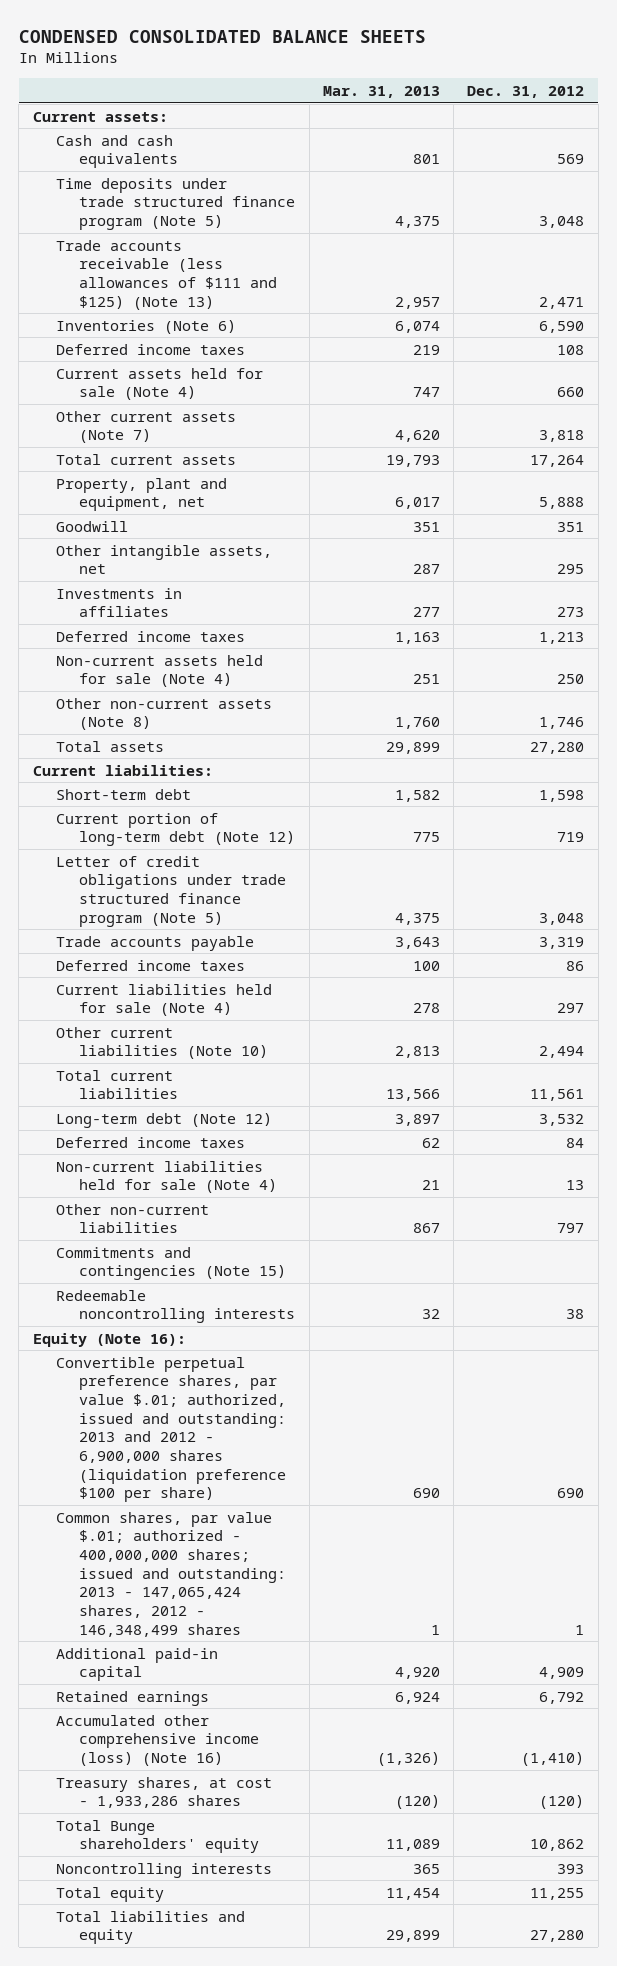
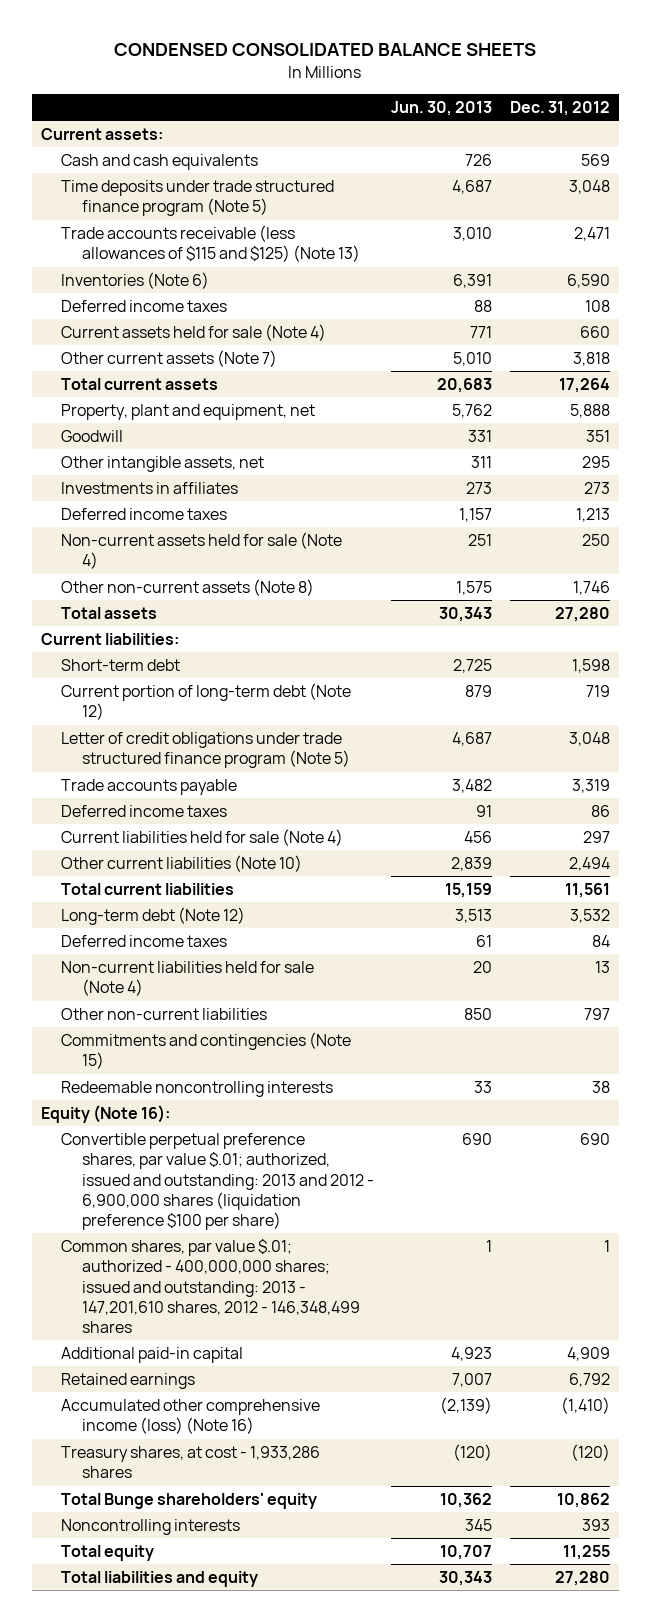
[322,85,440,98] Mar. 31, 2013 -> none
none -> [391,100,493,116] Jun. 30, 2013
[55,239,278,310] Trade accounts receivable (less allowances of $111 and $125) (Note 13) -> [61,224,360,263] Trade accounts receivable (less allowances of $115 and $125) (Note 13)
[55,1511,287,1637] Common shares, par value $.01; authorized - 400,000,000 shares; issued and outstanding: 2013 - 147,065,424 shares, 2012 - 146,348,499 shares -> [61,1238,360,1334] Common shares, par value $.01; authorized - 400,000,000 shares; issued and outstanding: 2013 - 147,201,610 shares, 2012 - 146,348,499 shares

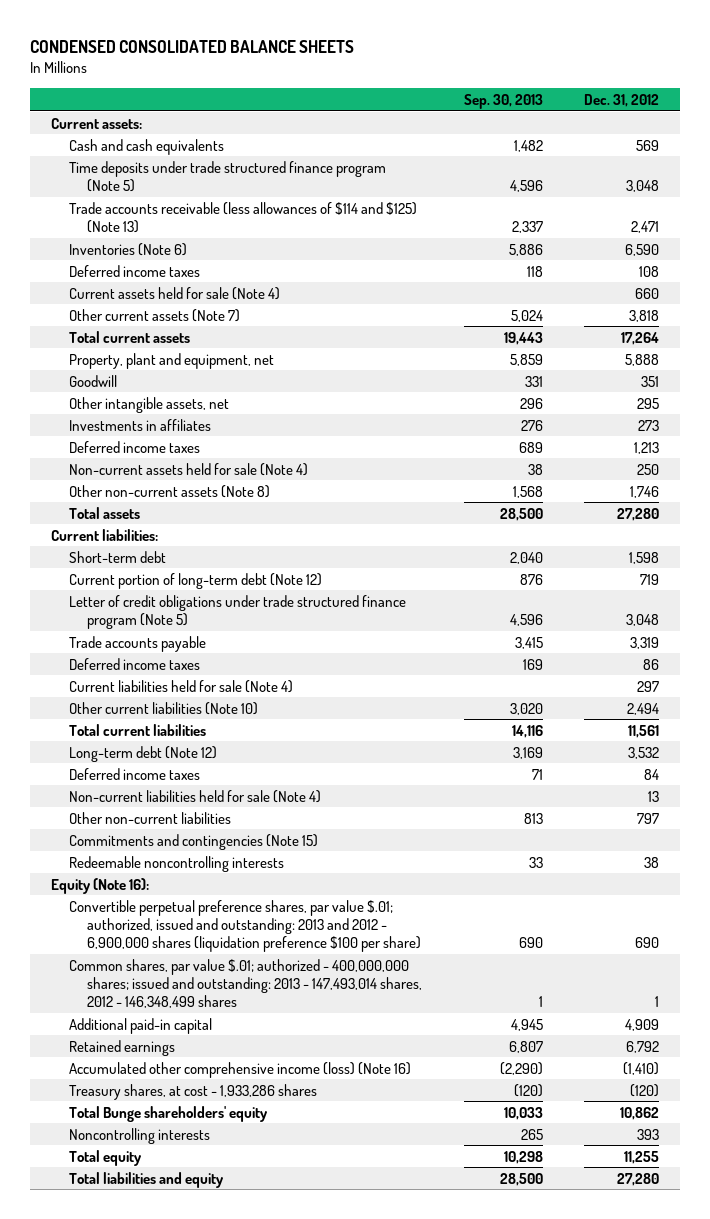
[391,100,493,116] Jun. 30, 2013 -> none
none -> [463,93,543,109] Sep. 30, 2013
[61,224,360,263] Trade accounts receivable (less allowances of $115 and $125) (Note 13) -> [68,201,417,233] Trade accounts receivable (less allowances of $114 and $125) (Note 13)
[61,1238,360,1334] Common shares, par value $.01; authorized - 400,000,000 shares; issued and outstanding: 2013 - 147,201,610 shares, 2012 - 146,348,499 shares -> [68,958,422,1009] Common shares, par value $.01; authorized - 400,000,000 shares; issued and outstanding: 2013 - 147,493,014 shares, 2012 - 146,348,499 shares

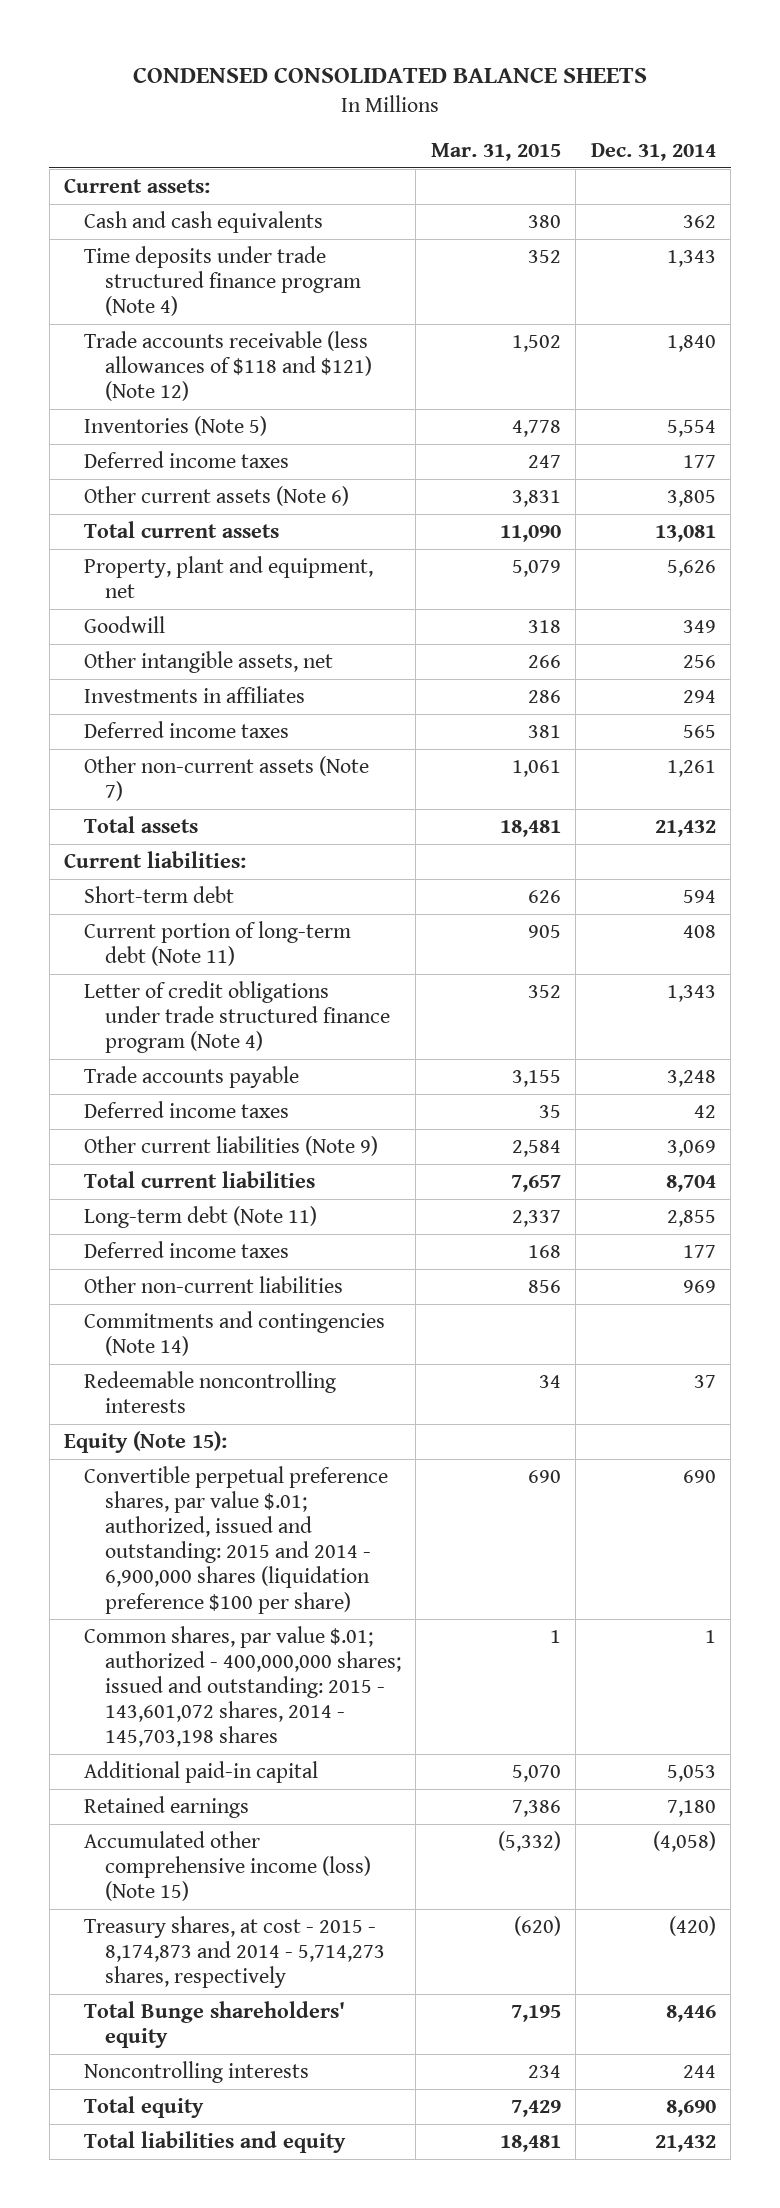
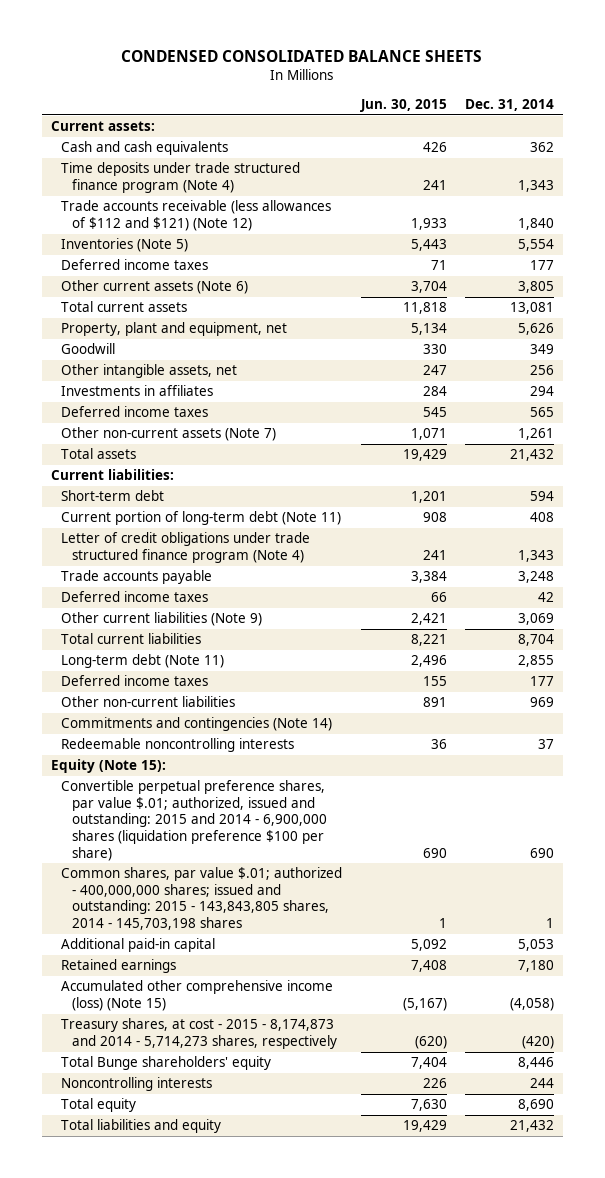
[430,143,561,162] Mar. 31, 2015 -> none
none -> [359,98,447,112] Jun. 30, 2015
[84,331,372,402] Trade accounts receivable (less allowances of $118 and $121) (Note 12) -> [61,200,332,231] Trade accounts receivable (less allowances of $112 and $121) (Note 12)
[84,1626,401,1748] Common shares, par value $.01; authorized - 400,000,000 shares; issued and outstanding: 2015 - 143,601,072 shares, 2014 - 145,703,198 shares -> [61,867,343,930] Common shares, par value $.01; authorized - 400,000,000 shares; issued and outstanding: 2015 - 143,843,805 shares, 2014 - 145,703,198 shares

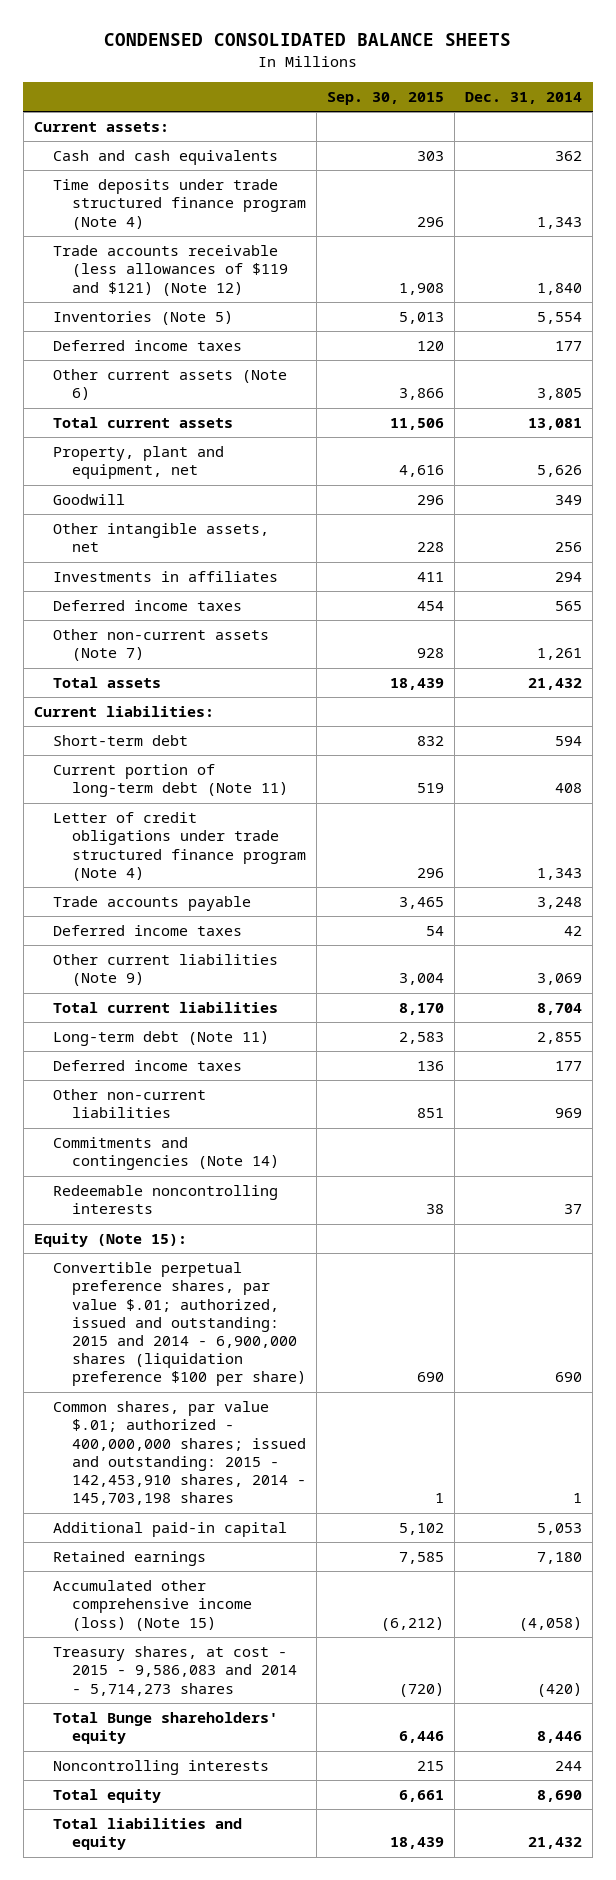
[359,98,447,112] Jun. 30, 2015 -> none
none -> [327,91,445,105] Sep. 30, 2015
[61,200,332,231] Trade accounts receivable (less allowances of $112 and $121) (Note 12) -> [53,245,289,296] Trade accounts receivable (less allowances of $119 and $121) (Note 12)
[61,867,343,930] Common shares, par value $.01; authorized - 400,000,000 shares; issued and outstanding: 2015 - 143,843,805 shares, 2014 - 145,703,198 shares -> [53,1401,307,1506] Common shares, par value $.01; authorized - 400,000,000 shares; issued and outstanding: 2015 - 142,453,910 shares, 2014 - 145,703,198 shares
[61,1018,337,1049] Treasury shares, at cost - 2015 - 8,174,873 and 2014 - 5,714,273 shares, respectively -> [53,1646,298,1696] Treasury shares, at cost - 2015 - 9,586,083 and 2014 - 5,714,273 shares

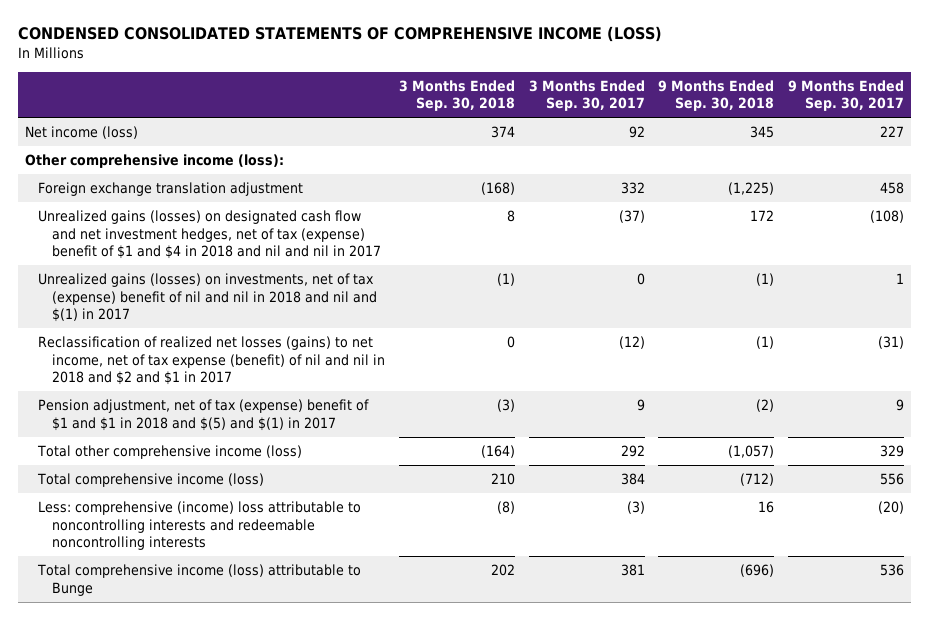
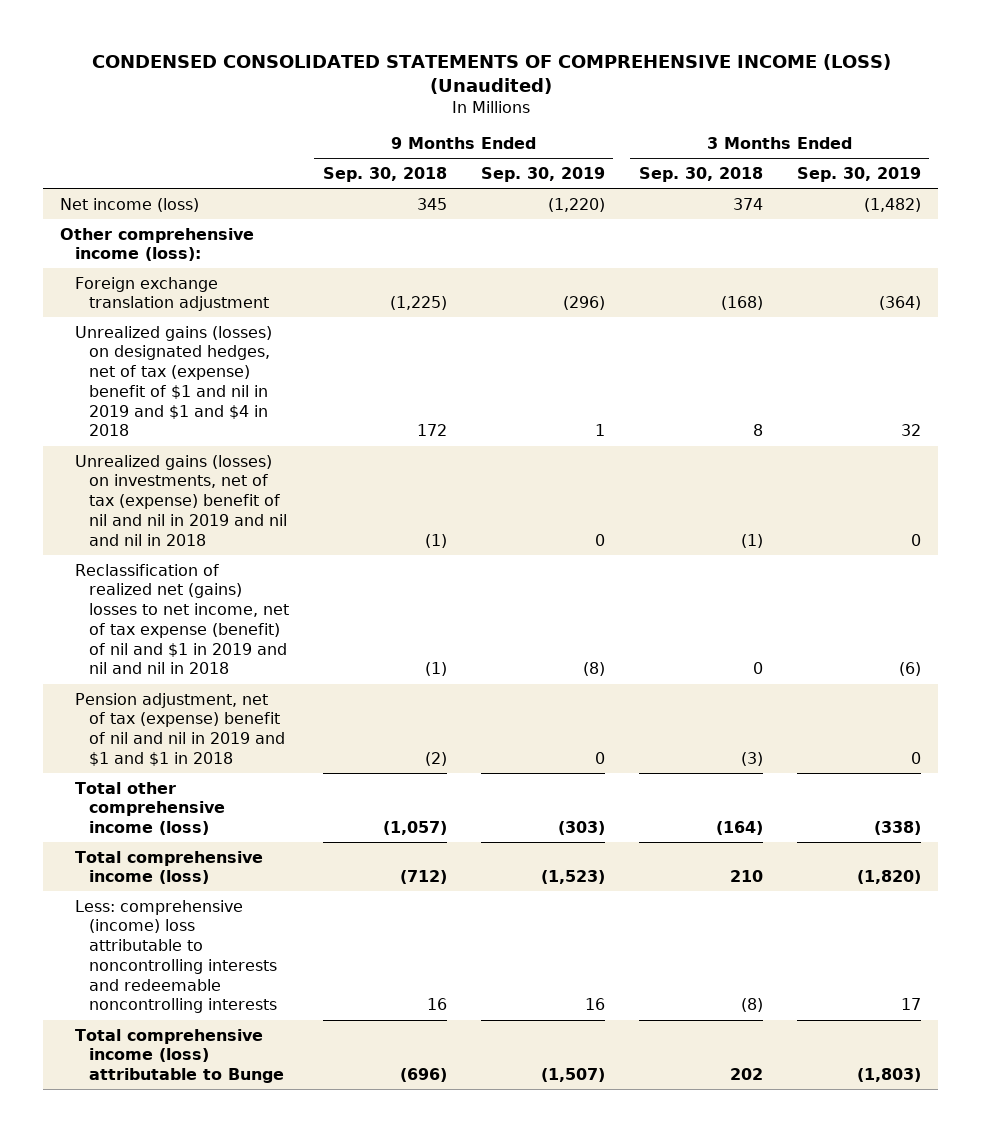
[17,26,662,43] CONDENSED CONSOLIDATED STATEMENTS OF COMPREHENSIVE INCOME (LOSS) -> [91,53,891,95] CONDENSED CONSOLIDATED STATEMENTS OF COMPREHENSIVE INCOME (LOSS) (Unaudited)
[528,79,645,112] 3 Months Ended Sep. 30, 2017 -> none
[788,79,905,112] 9 Months Ended Sep. 30, 2017 -> none
none -> [480,167,605,183] Sep. 30, 2019
none -> [796,167,921,183] Sep. 30, 2019
[38,209,381,260] Unrealized gains (losses) on designated cash flow and net investment hedges, net of tax (expense) benefit of $1 and $4 in 2018 and nil and nil in 2017 -> [74,325,272,437] Unrealized gains (losses) on designated hedges, net of tax (expense) benefit of $1 and nil in 2019 and $1 and $4 in 2018
[38,272,377,323] Unrealized gains (losses) on investments, net of tax (expense) benefit of nil and nil in 2018 and nil and $(1) in 2017 -> [74,454,287,546] Unrealized gains (losses) on investments, net of tax (expense) benefit of nil and nil in 2019 and nil and nil in 2018
[38,335,385,386] Reclassification of realized net losses (gains) to net income, net of tax expense (benefit) of nil and nil in 2018 and $2 and $1 in 2017 -> [74,563,289,675] Reclassification of realized net (gains) losses to net income, net of tax expense (benefit) of nil and $1 in 2019 and nil and nil in 2018
[38,398,370,431] Pension adjustment, net of tax (expense) benefit of $1 and $1 in 2018 and $(5) and $(1) in 2017 -> [74,692,285,766] Pension adjustment, net of tax (expense) benefit of nil and nil in 2019 and $1 and $1 in 2018

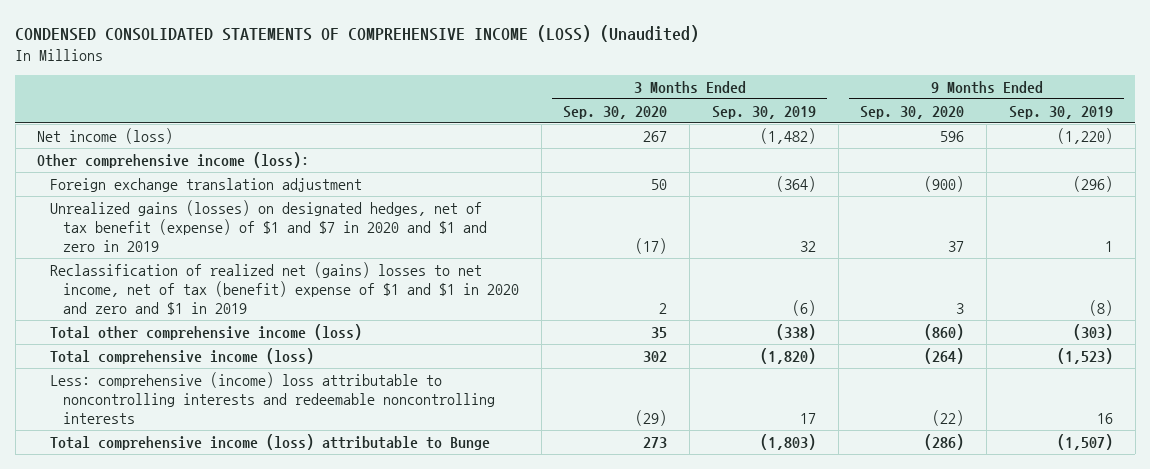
[322,167,447,183] Sep. 30, 2018 -> none
[638,167,763,183] Sep. 30, 2018 -> none
none -> [563,105,668,119] Sep. 30, 2020
none -> [860,105,965,119] Sep. 30, 2020
[74,454,287,546] Unrealized gains (losses) on investments, net of tax (expense) benefit of nil and nil in 2019 and nil and nil in 2018 -> none
[74,692,285,766] Pension adjustment, net of tax (expense) benefit of nil and nil in 2019 and $1 and $1 in 2018 -> none
[74,325,272,437] Unrealized gains (losses) on designated hedges, net of tax (expense) benefit of $1 and nil in 2019 and $1 and $4 in 2018 -> [50,199,488,252] Unrealized gains (losses) on designated hedges, net of tax benefit (expense) of $1 and $7 in 2020 and $1 and zero in 2019
[74,563,289,675] Reclassification of realized net (gains) losses to net income, net of tax expense (benefit) of nil and $1 in 2019 and nil and nil in 2018 -> [50,261,520,315] Reclassification of realized net (gains) losses to net income, net of tax (benefit) expense of $1 and $1 in 2020 and zero and $1 in 2019

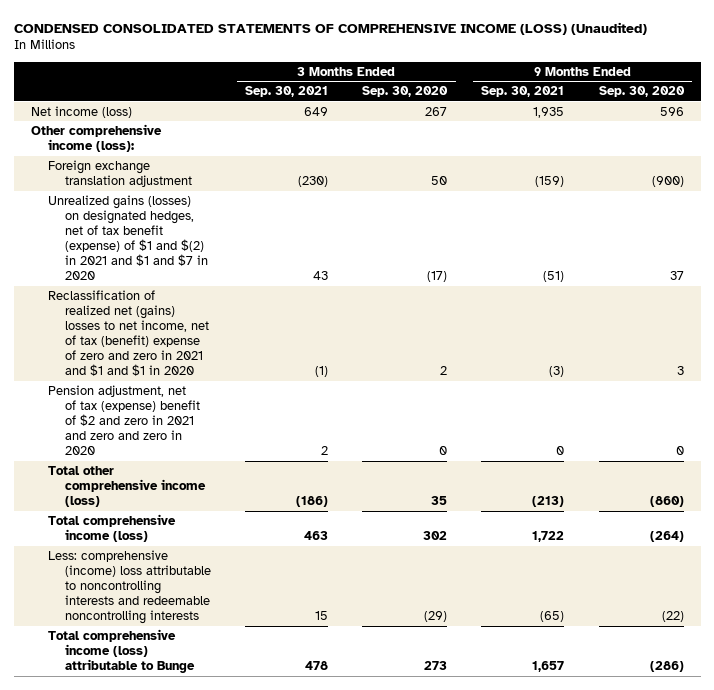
[711,105,816,119] Sep. 30, 2019 -> none
[1008,105,1113,119] Sep. 30, 2019 -> none
none -> [245,86,329,98] Sep. 30, 2021
none -> [481,86,565,98] Sep. 30, 2021
[50,199,488,252] Unrealized gains (losses) on designated hedges, net of tax benefit (expense) of $1 and $7 in 2020 and $1 and zero in 2019 -> [47,194,208,281] Unrealized gains (losses) on designated hedges, net of tax benefit (expense) of $1 and $(2) in 2021 and $1 and $7 in 2020
[50,261,520,315] Reclassification of realized net (gains) losses to net income, net of tax (benefit) expense of $1 and $1 in 2020 and zero and $1 in 2019 -> [47,289,209,377] Reclassification of realized net (gains) losses to net income, net of tax (benefit) expense of zero and zero in 2021 and $1 and $1 in 2020
none -> [47,384,200,456] Pension adjustment, net of tax (expense) benefit of $2 and zero in 2021 and zero and zero in 2020

